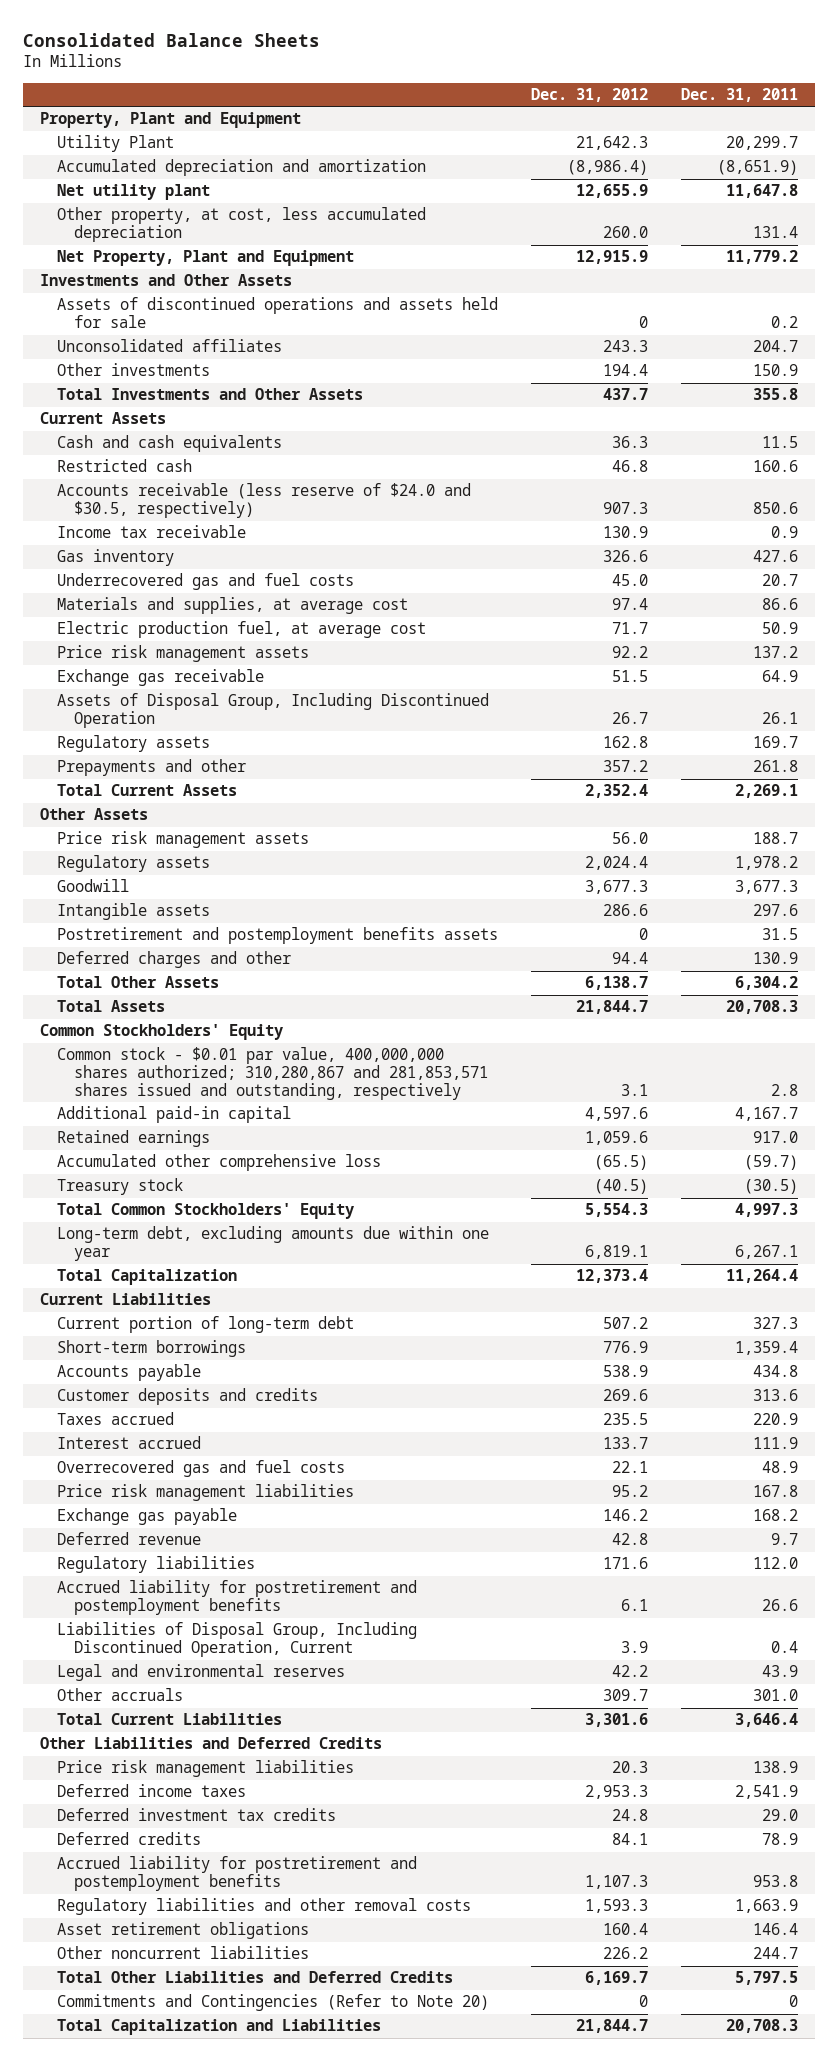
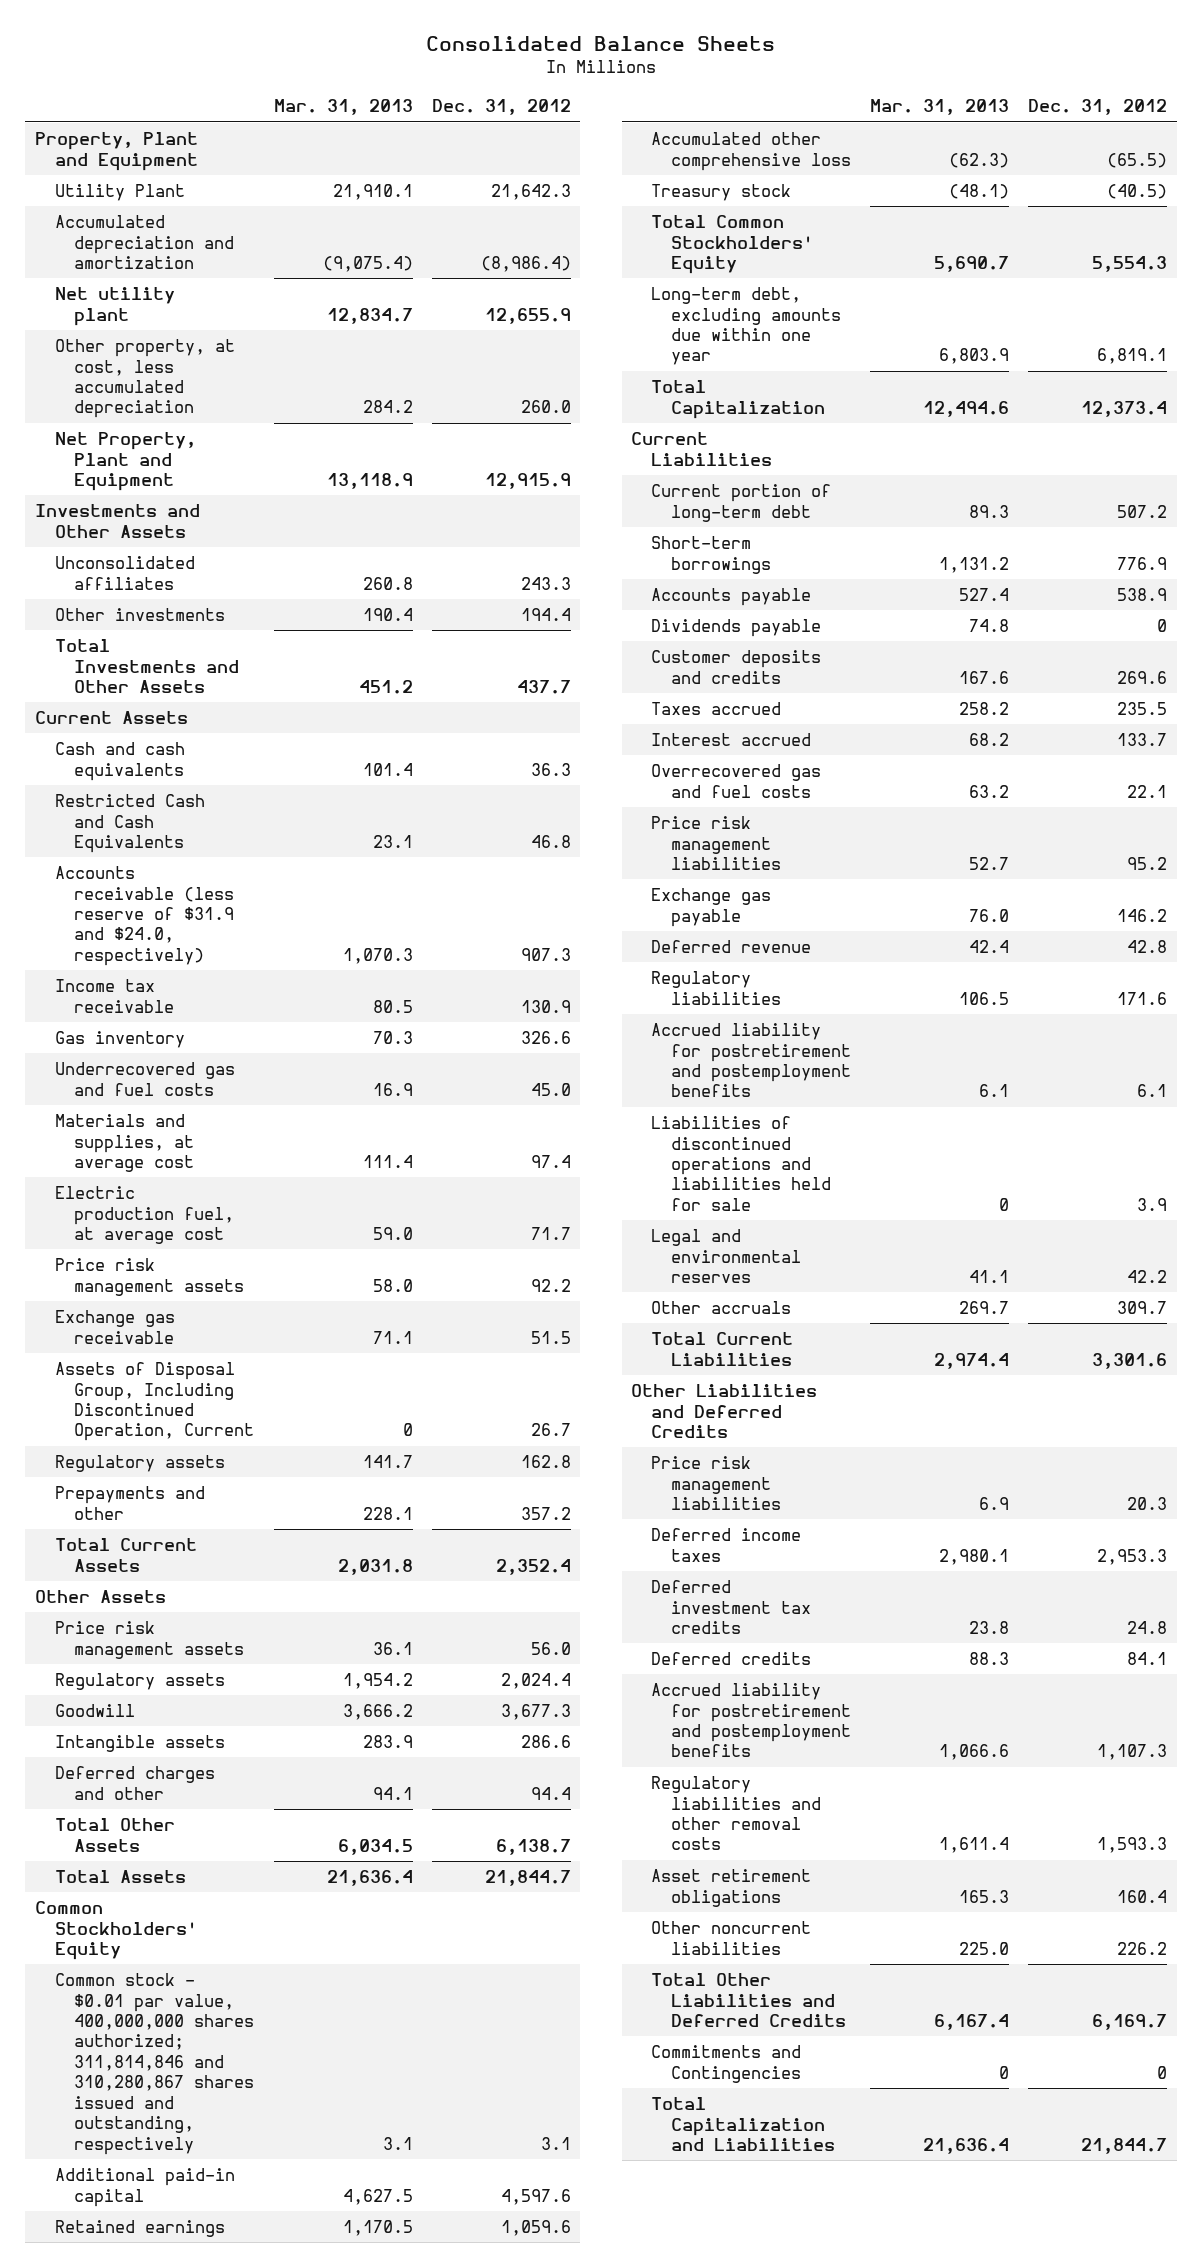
[681,87,799,102] Dec. 31, 2011 -> none
none -> [273,99,413,116] Mar. 31, 2013
[56,297,498,329] Assets of discontinued operations and assets held for sale -> none
[56,459,192,473] Restricted cash -> [54,794,205,854] Restricted Cash and Cash Equivalents
[56,483,471,519] Accounts receivable (less reserve of $24.0 and $30.5, respectively) -> [54,866,235,966] Accounts receivable (less reserve of $31.9 and $24.0, respectively)
[56,693,489,729] Assets of Disposal Group, Including Discontinued Operation -> [54,1362,255,1442] Assets of Disposal Group, Including Discontinued Operation, Current
[56,927,498,945] Postretirement and postemployment benefits assets -> none
[56,1047,488,1101] Common stock - $0.01 par value, 400,000,000 shares authorized; 310,280,867 and 281,853,571 shares issued and outstanding, respectively -> [54,1973,255,2155] Common stock - $0.01 par value, 400,000,000 shares authorized; 311,814,846 and 310,280,867 shares issued and outstanding, respectively
none -> [651,619,822,638] Dividends payable
[56,1622,417,1658] Liabilities of Disposal Group, Including Discontinued Operation, Current -> [651,1116,832,1211] Liabilities of discontinued operations and liabilities held for sale
[56,1994,489,2012] Commitments and Contingencies (Refer to Note 20) -> [651,2045,802,2083] Commitments and Contingencies

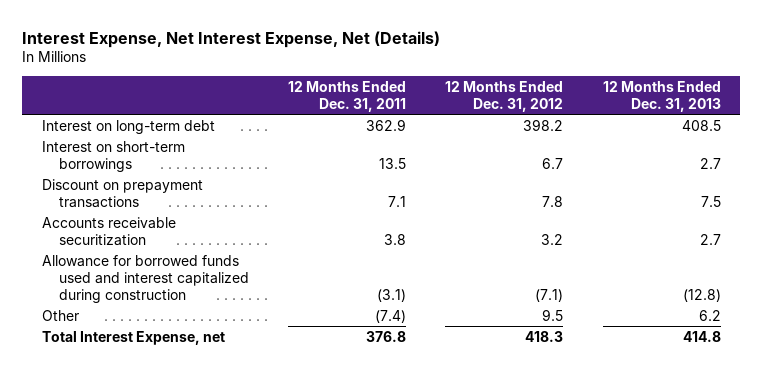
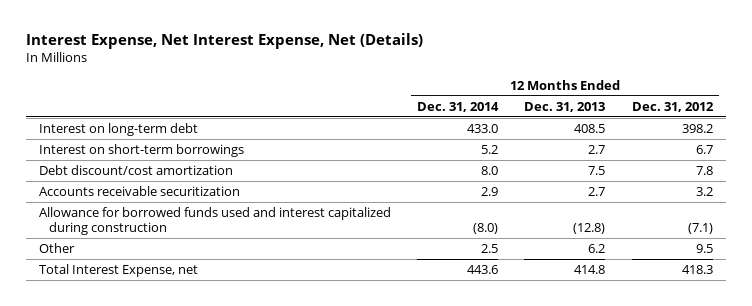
[287,80,406,112] 12 Months Ended Dec. 31, 2011 -> none
none -> [417,101,500,112] Dec. 31, 2014
[41,178,203,208] Discount on prepayment transactions -> [38,164,233,175] Debt discount/cost amortization

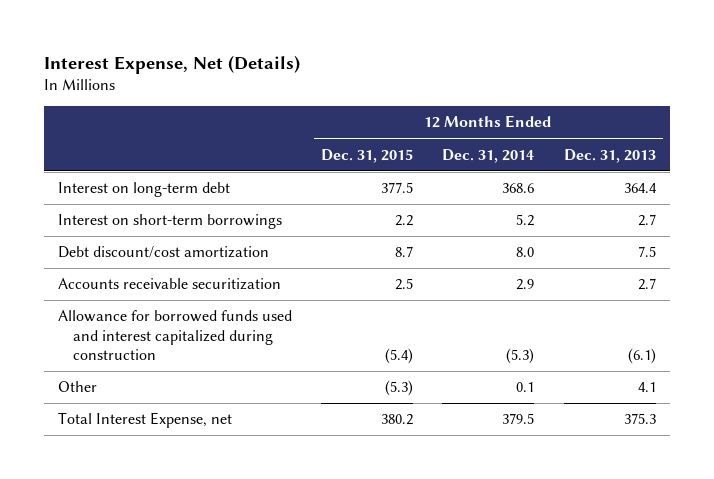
[25,33,423,50] Interest Expense, Net Interest Expense, Net (Details) -> [43,54,300,74] Interest Expense, Net (Details)
[631,101,714,112] Dec. 31, 2012 -> none
none -> [321,148,414,163] Dec. 31, 2015
[467,123,499,133] 433.0 -> [502,183,535,194] 368.6
[574,123,606,133] 408.5 -> [623,183,657,194] 364.4
[473,223,499,235] (8.0) -> [506,348,535,365] (5.3)
[573,223,606,235] (12.8) -> [627,348,656,365] (6.1)
[481,243,499,253] 2.5 -> [516,382,535,393] 0.1
[588,243,606,253] 6.2 -> [637,382,656,393] 4.1
[467,264,499,274] 443.6 -> [502,413,535,425] 379.5
[574,264,606,274] 414.8 -> [623,413,656,425] 375.3

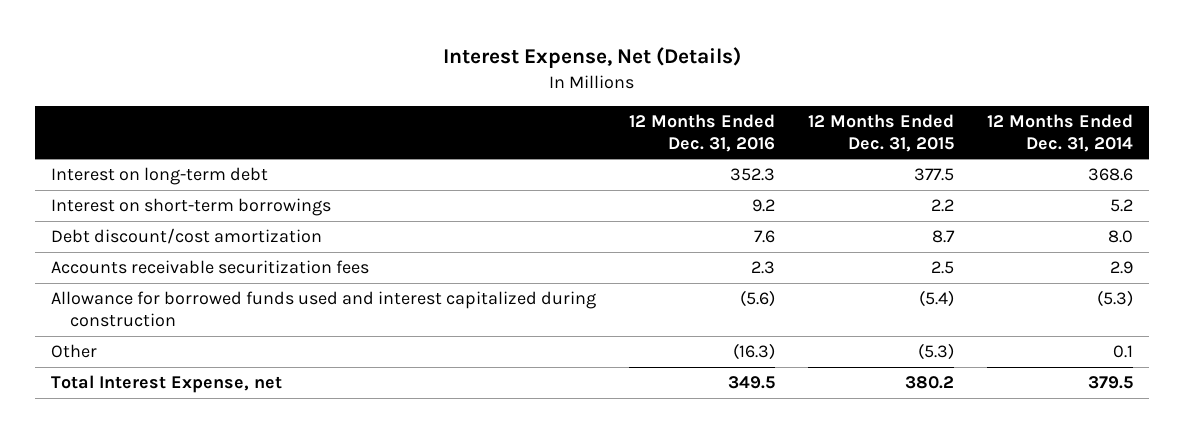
[563,148,656,163] Dec. 31, 2013 -> none
none -> [629,113,776,152] 12 Months Ended Dec. 31, 2016
[58,278,282,291] Accounts receivable securitization -> [51,259,370,274] Accounts receivable securitization fees

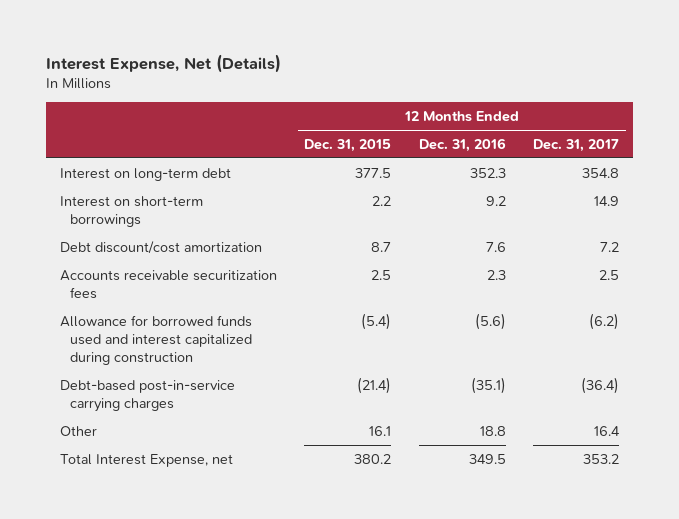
[986,113,1133,152] 12 Months Ended Dec. 31, 2014 -> none
none -> [533,138,620,152] Dec. 31, 2017
none -> [60,379,236,412] Debt-based post-in-service carrying charges
[733,342,776,360] (16.3) -> [479,425,506,436] 18.8
[917,342,954,360] (5.3) -> [369,425,392,436] 16.1

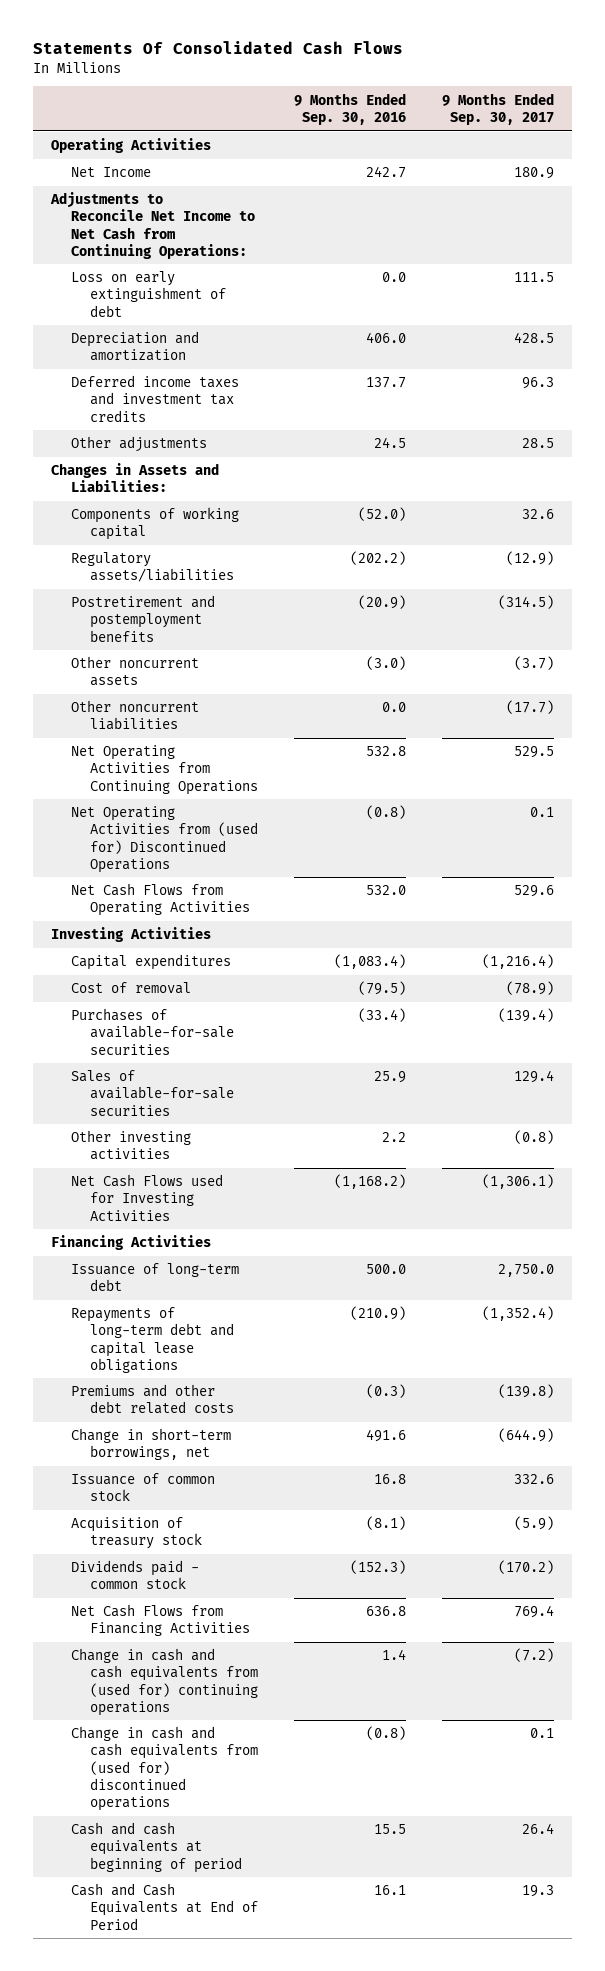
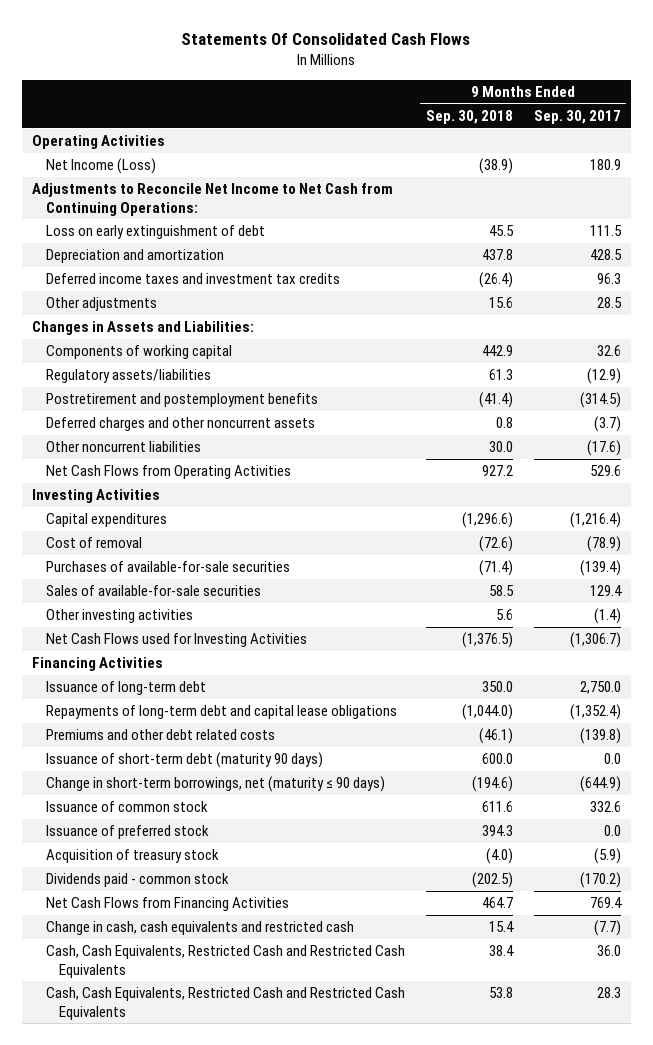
[294,92,407,125] 9 Months Ended Sep. 30, 2016 -> none
none -> [425,110,513,125] Sep. 30, 2018
[70,167,151,178] Net Income -> [45,158,156,175] Net Income (Loss)
[70,745,259,795] Net Operating Activities from Continuing Operations -> none
[70,806,259,873] Net Operating Activities from (used for) Discontinued Operations -> none
[70,656,199,687] Other noncurrent assets -> [45,417,315,432] Deferred charges and other noncurrent assets
[506,700,555,715] (17.7) -> [586,440,621,457] (17.6)
[514,1130,555,1145] (0.8) -> [593,608,621,625] (1.4)
[482,1174,555,1190] (1,306.1) -> [569,632,621,649] (1,306.7)
none -> [45,752,323,769] Issuance of short-term debt (maturity 90 days)
[70,1428,231,1461] Change in short-term borrowings, net -> [45,776,385,793] Change in short-term borrowings, net (maturity ≤ 90 days)
none -> [45,825,209,840] Issuance of preferred stock
[70,1648,259,1716] Change in cash and cash equivalents from (used for) continuing operations -> none
[70,1726,259,1811] Change in cash and cash equivalents from (used for) discontinued operations -> none
[70,1822,243,1873] Cash and cash equivalents at beginning of period -> none
[70,1883,259,1930] Cash and Cash Equivalents at End of Period -> none
none -> [45,921,354,936] Change in cash, cash equivalents and restricted cash
none -> [45,945,405,978] Cash, Cash Equivalents, Restricted Cash and Restricted Cash Equivalents
none -> [45,987,405,1020] Cash, Cash Equivalents, Restricted Cash and Restricted Cash Equivalents

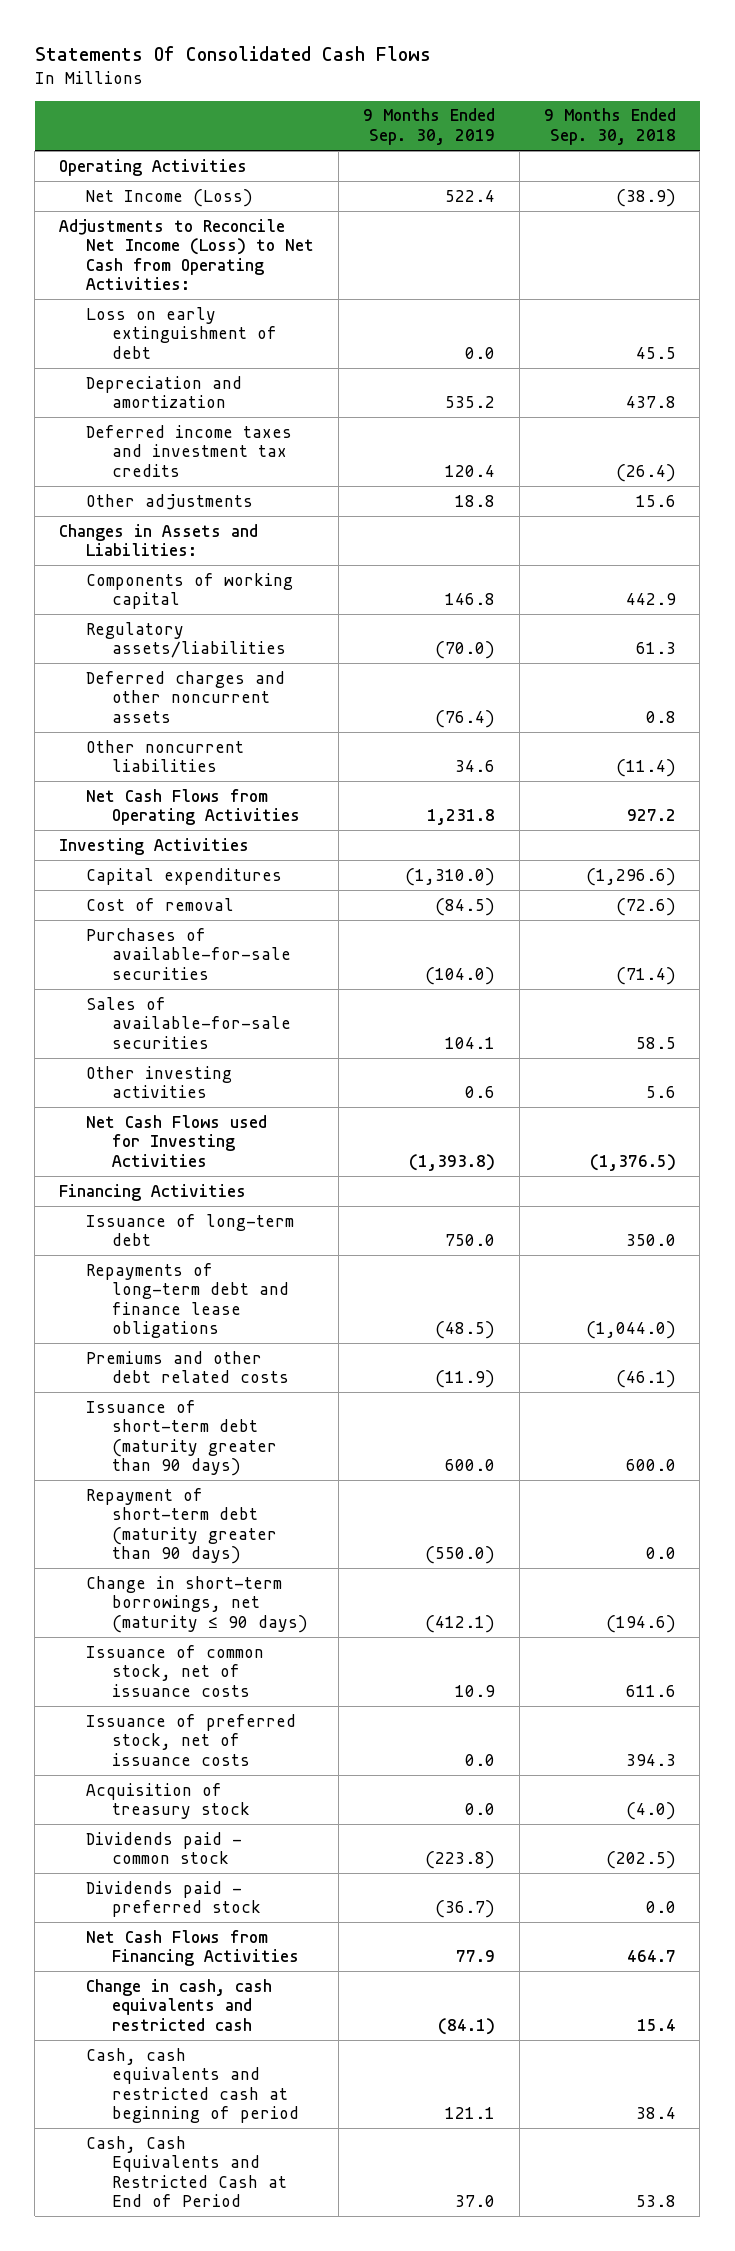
[533,110,621,125] Sep. 30, 2017 -> none
none -> [362,108,495,145] 9 Months Ended Sep. 30, 2019
[32,183,394,216] Adjustments to Reconcile Net Income to Net Cash from Continuing Operations: -> [59,218,314,291] Adjustments to Reconcile Net Income (Loss) to Net Cash from Operating Activities:
[45,393,318,408] Postretirement and postemployment benefits -> none
[488,441,513,453] 30.0 -> [615,759,676,778] (11.4)
[45,705,397,720] Repayments of long-term debt and capital lease obligations -> [85,1262,290,1339] Repayments of long-term debt and finance lease obligations
[45,752,323,769] Issuance of short-term debt (maturity 90 days) -> [85,1399,278,1477] Issuance of short-term debt (maturity greater than 90 days)
none -> [85,1487,278,1565] Repayment of short-term debt (maturity greater than 90 days)
[45,801,208,813] Issuance of common stock -> [85,1644,264,1697] Issuance of common stock, net of issuance costs
[45,825,209,840] Issuance of preferred stock -> [85,1713,296,1766] Issuance of preferred stock, net of issuance costs
none -> [85,1880,262,1918] Dividends paid - preferred stock
[45,945,405,978] Cash, Cash Equivalents, Restricted Cash and Restricted Cash Equivalents -> [85,2047,300,2124] Cash, cash equivalents and restricted cash at beginning of period
[45,987,405,1020] Cash, Cash Equivalents, Restricted Cash and Restricted Cash Equivalents -> [85,2135,288,2208] Cash, Cash Equivalents and Restricted Cash at End of Period

